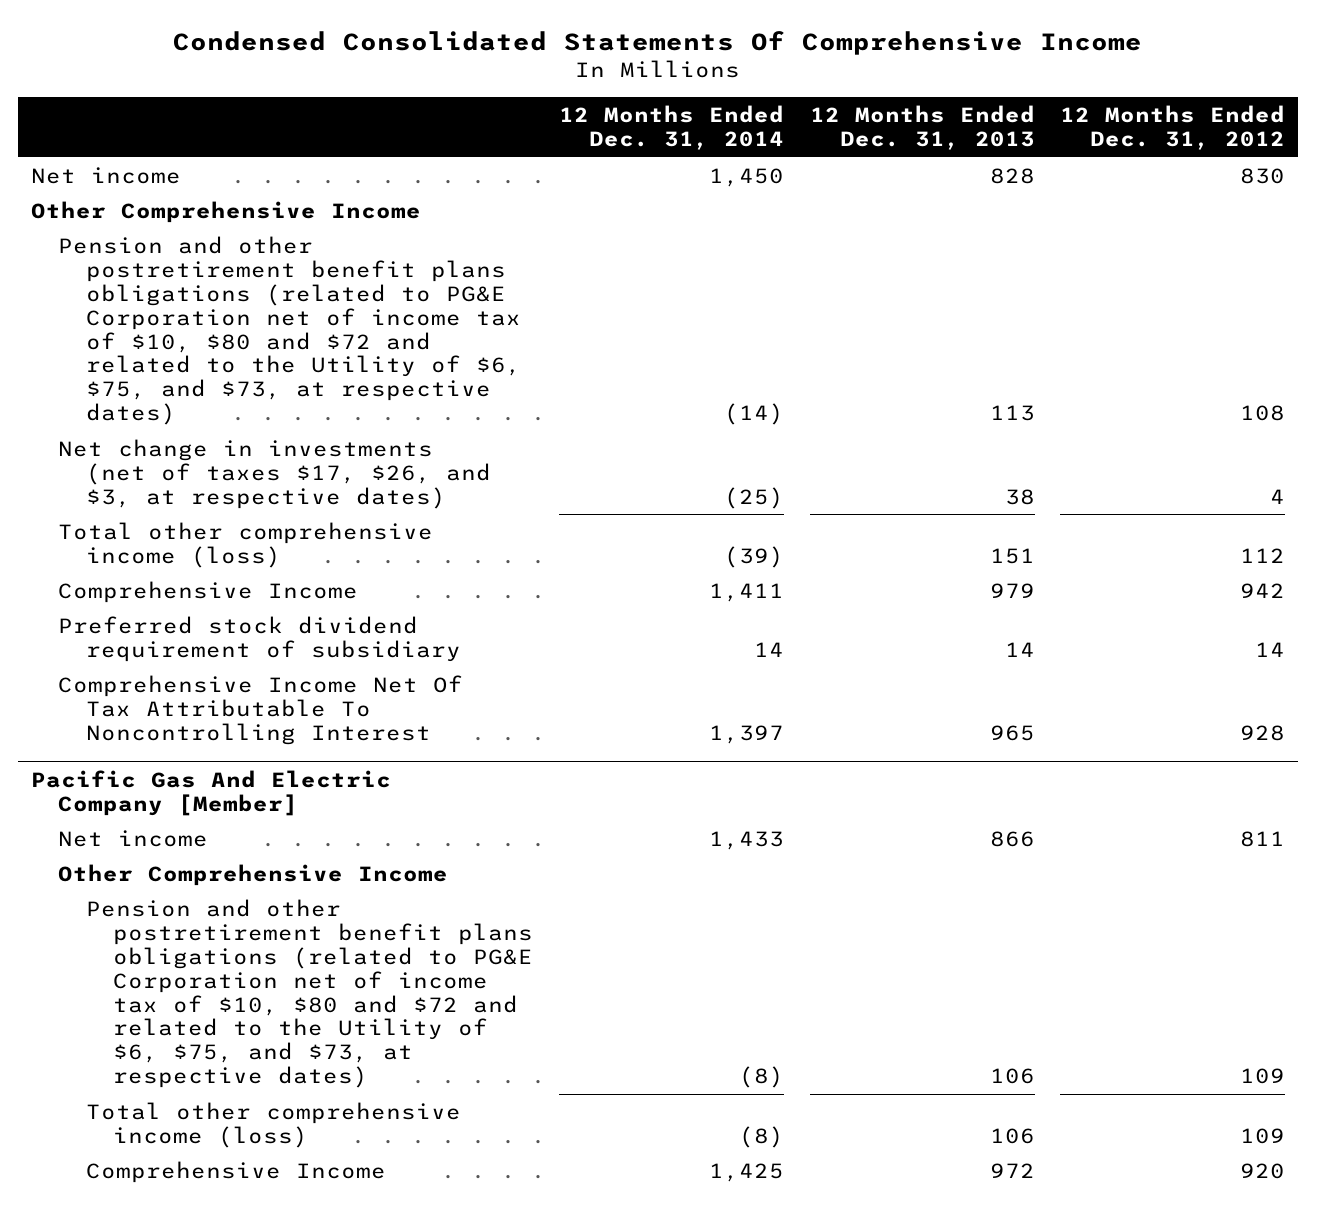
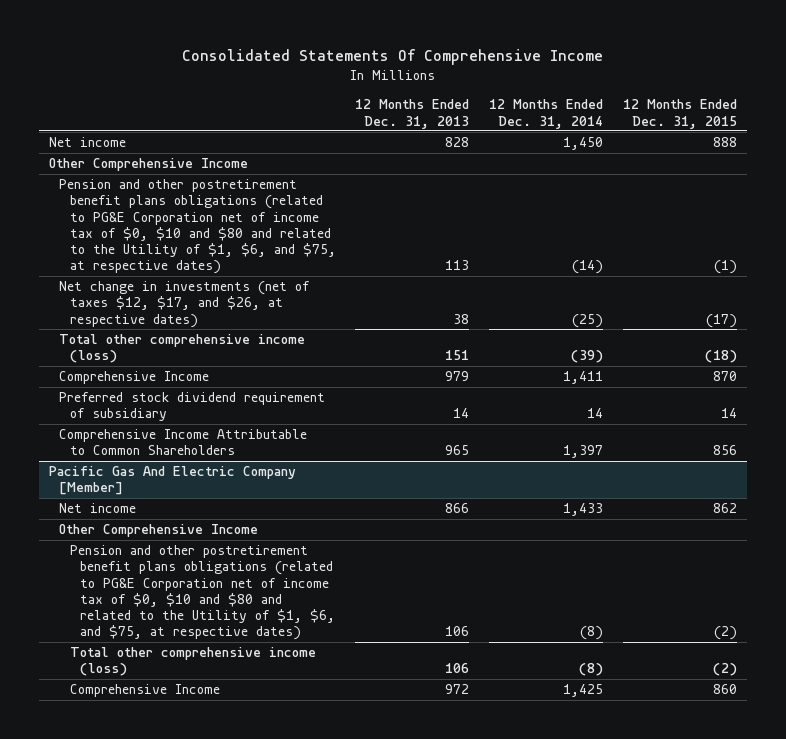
[173,30,1143,55] Condensed Consolidated Statements Of Comprehensive Income -> [182,48,604,65] Consolidated Statements Of Comprehensive Income
[1060,105,1286,151] 12 Months Ended Dec. 31, 2012 -> none
none -> [623,99,738,129] 12 Months Ended Dec. 31, 2015
[58,235,521,426] Pension and other postretirement benefit plans obligations (related to PG&E Corporation net of income tax of $10, $80 and $72 and related to the Utility of $6, $75, and $73, at respective dates) -> [59,179,336,275] Pension and other postretirement benefit plans obligations (related to PG&E Corporation net of income tax of $0, $10 and $80 and related to the Utility of $1, $6, and $75, at respective dates)
[58,438,491,509] Net change in investments (net of taxes $17, $26, and $3, at respective dates) -> [59,281,311,328] Net change in investments (net of taxes $12, $17, and $26, at respective dates)
[58,674,464,745] Comprehensive Income Net Of Tax Attributable To Noncontrolling Interest -> [59,429,308,456] Comprehensive Income Attributable to Common Shareholders
[85,898,534,1089] Pension and other postretirement benefit plans obligations (related to PG&E Corporation net of income tax of $10, $80 and $72 and related to the Utility of $6, $75, and $73, at respective dates) -> [69,545,336,641] Pension and other postretirement benefit plans obligations (related to PG&E Corporation net of income tax of $0, $10 and $80 and related to the Utility of $1, $6, and $75, at respective dates)

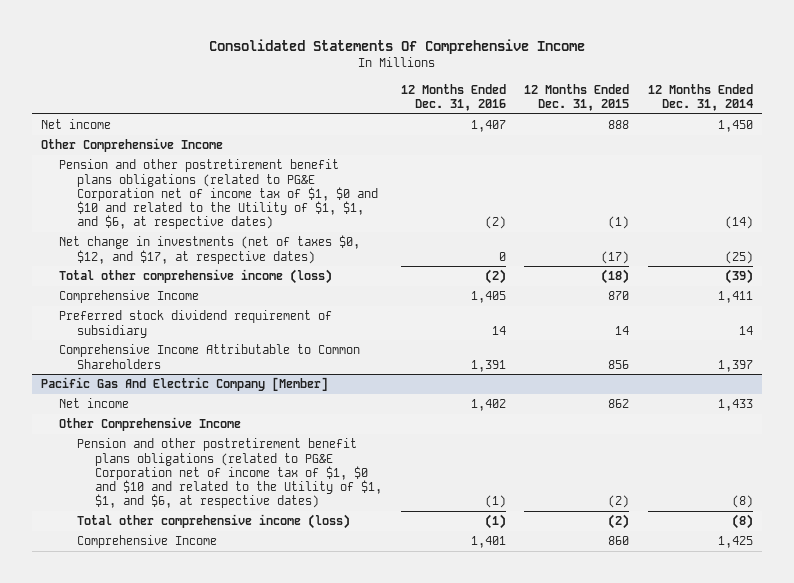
[355,99,470,129] 12 Months Ended Dec. 31, 2013 -> none
none -> [400,83,506,111] 12 Months Ended Dec. 31, 2016
[59,179,336,275] Pension and other postretirement benefit plans obligations (related to PG&E Corporation net of income tax of $0, $10 and $80 and related to the Utility of $1, $6, and $75, at respective dates) -> [59,159,379,229] Pension and other postretirement benefit plans obligations (related to PG&E Corporation net of income tax of $1, $0 and $10 and related to the Utility of $1, $1, and $6, at respective dates)
[59,281,311,328] Net change in investments (net of taxes $12, $17, and $26, at respective dates) -> [59,235,361,264] Net change in investments (net of taxes $0, $12, and $17, at respective dates)
[69,545,336,641] Pension and other postretirement benefit plans obligations (related to PG&E Corporation net of income tax of $0, $10 and $80 and related to the Utility of $1, $6, and $75, at respective dates) -> [77,438,383,508] Pension and other postretirement benefit plans obligations (related to PG&E Corporation net of income tax of $1, $0 and $10 and related to the Utility of $1, $1, and $6, at respective dates)

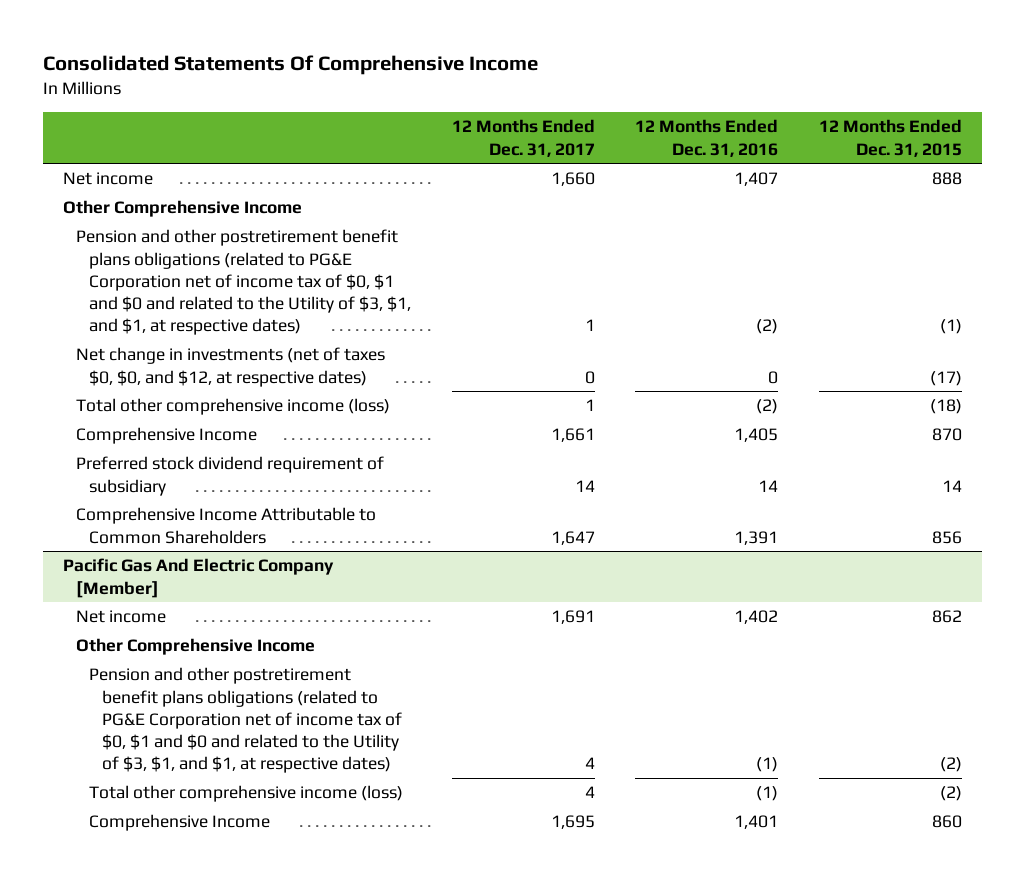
[647,83,753,111] 12 Months Ended Dec. 31, 2014 -> none
none -> [451,119,595,157] 12 Months Ended Dec. 31, 2017
[59,159,379,229] Pension and other postretirement benefit plans obligations (related to PG&E Corporation net of income tax of $1, $0 and $10 and related to the Utility of $1, $1, and $6, at respective dates) -> [76,229,412,336] Pension and other postretirement benefit plans obligations (related to PG&E Corporation net of income tax of $0, $1 and $0 and related to the Utility of $3, $1, and $1, at respective dates)
[59,235,361,264] Net change in investments (net of taxes $0, $12, and $17, at respective dates) -> [76,347,386,387] Net change in investments (net of taxes $0, $0, and $12, at respective dates)
[77,438,383,508] Pension and other postretirement benefit plans obligations (related to PG&E Corporation net of income tax of $1, $0 and $10 and related to the Utility of $1, $1, and $6, at respective dates) -> [89,667,402,774] Pension and other postretirement benefit plans obligations (related to PG&E Corporation net of income tax of $0, $1 and $0 and related to the Utility of $3, $1, and $1, at respective dates)

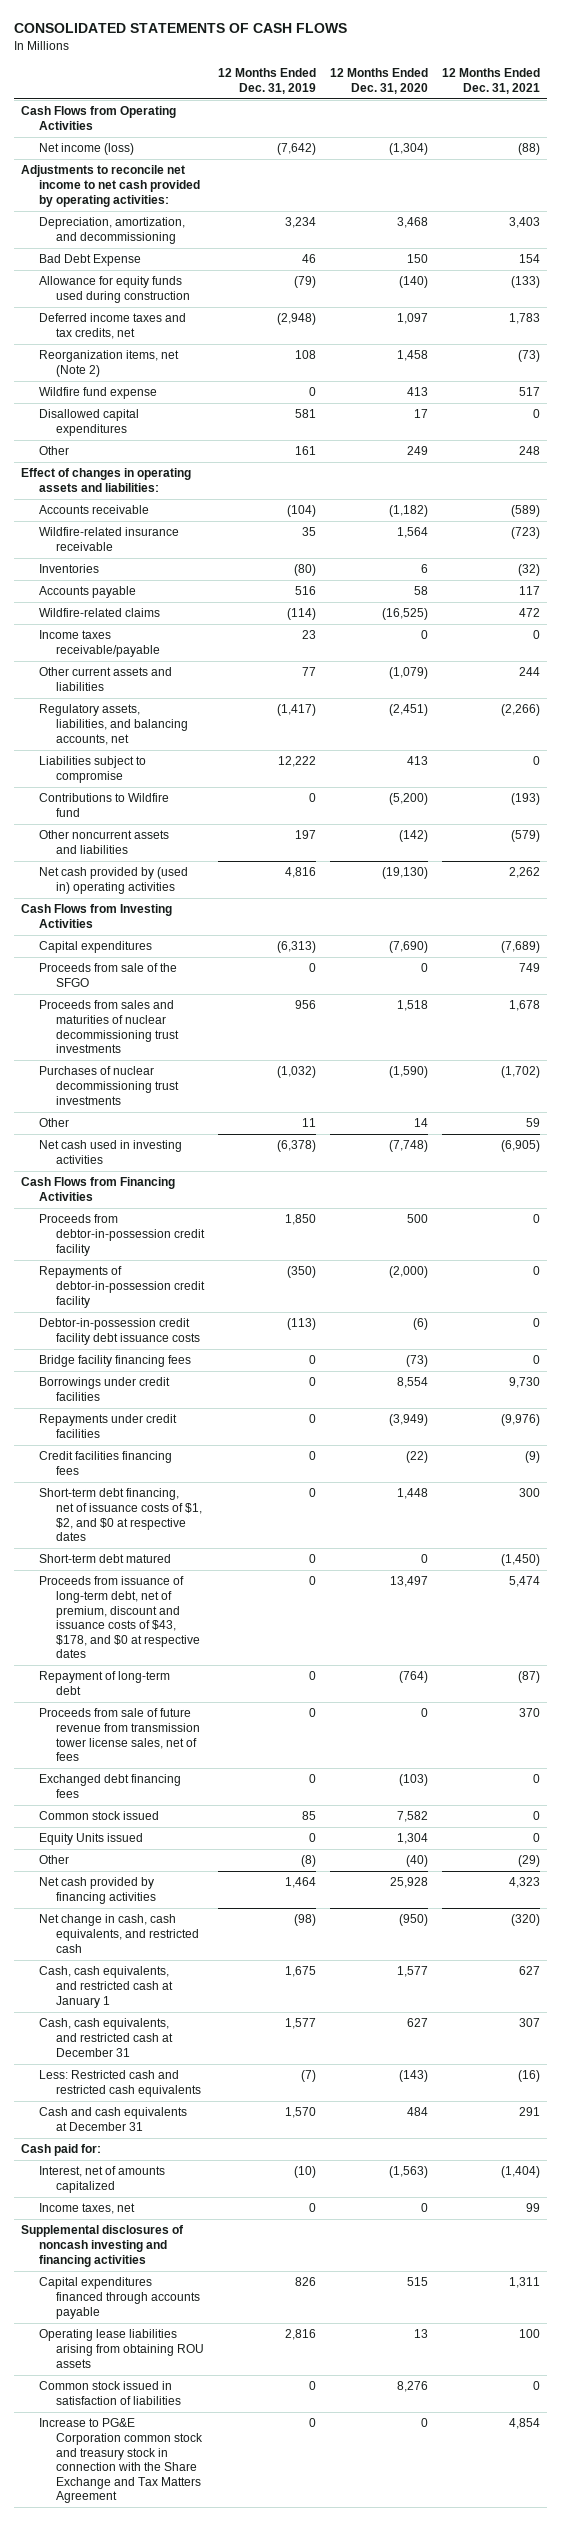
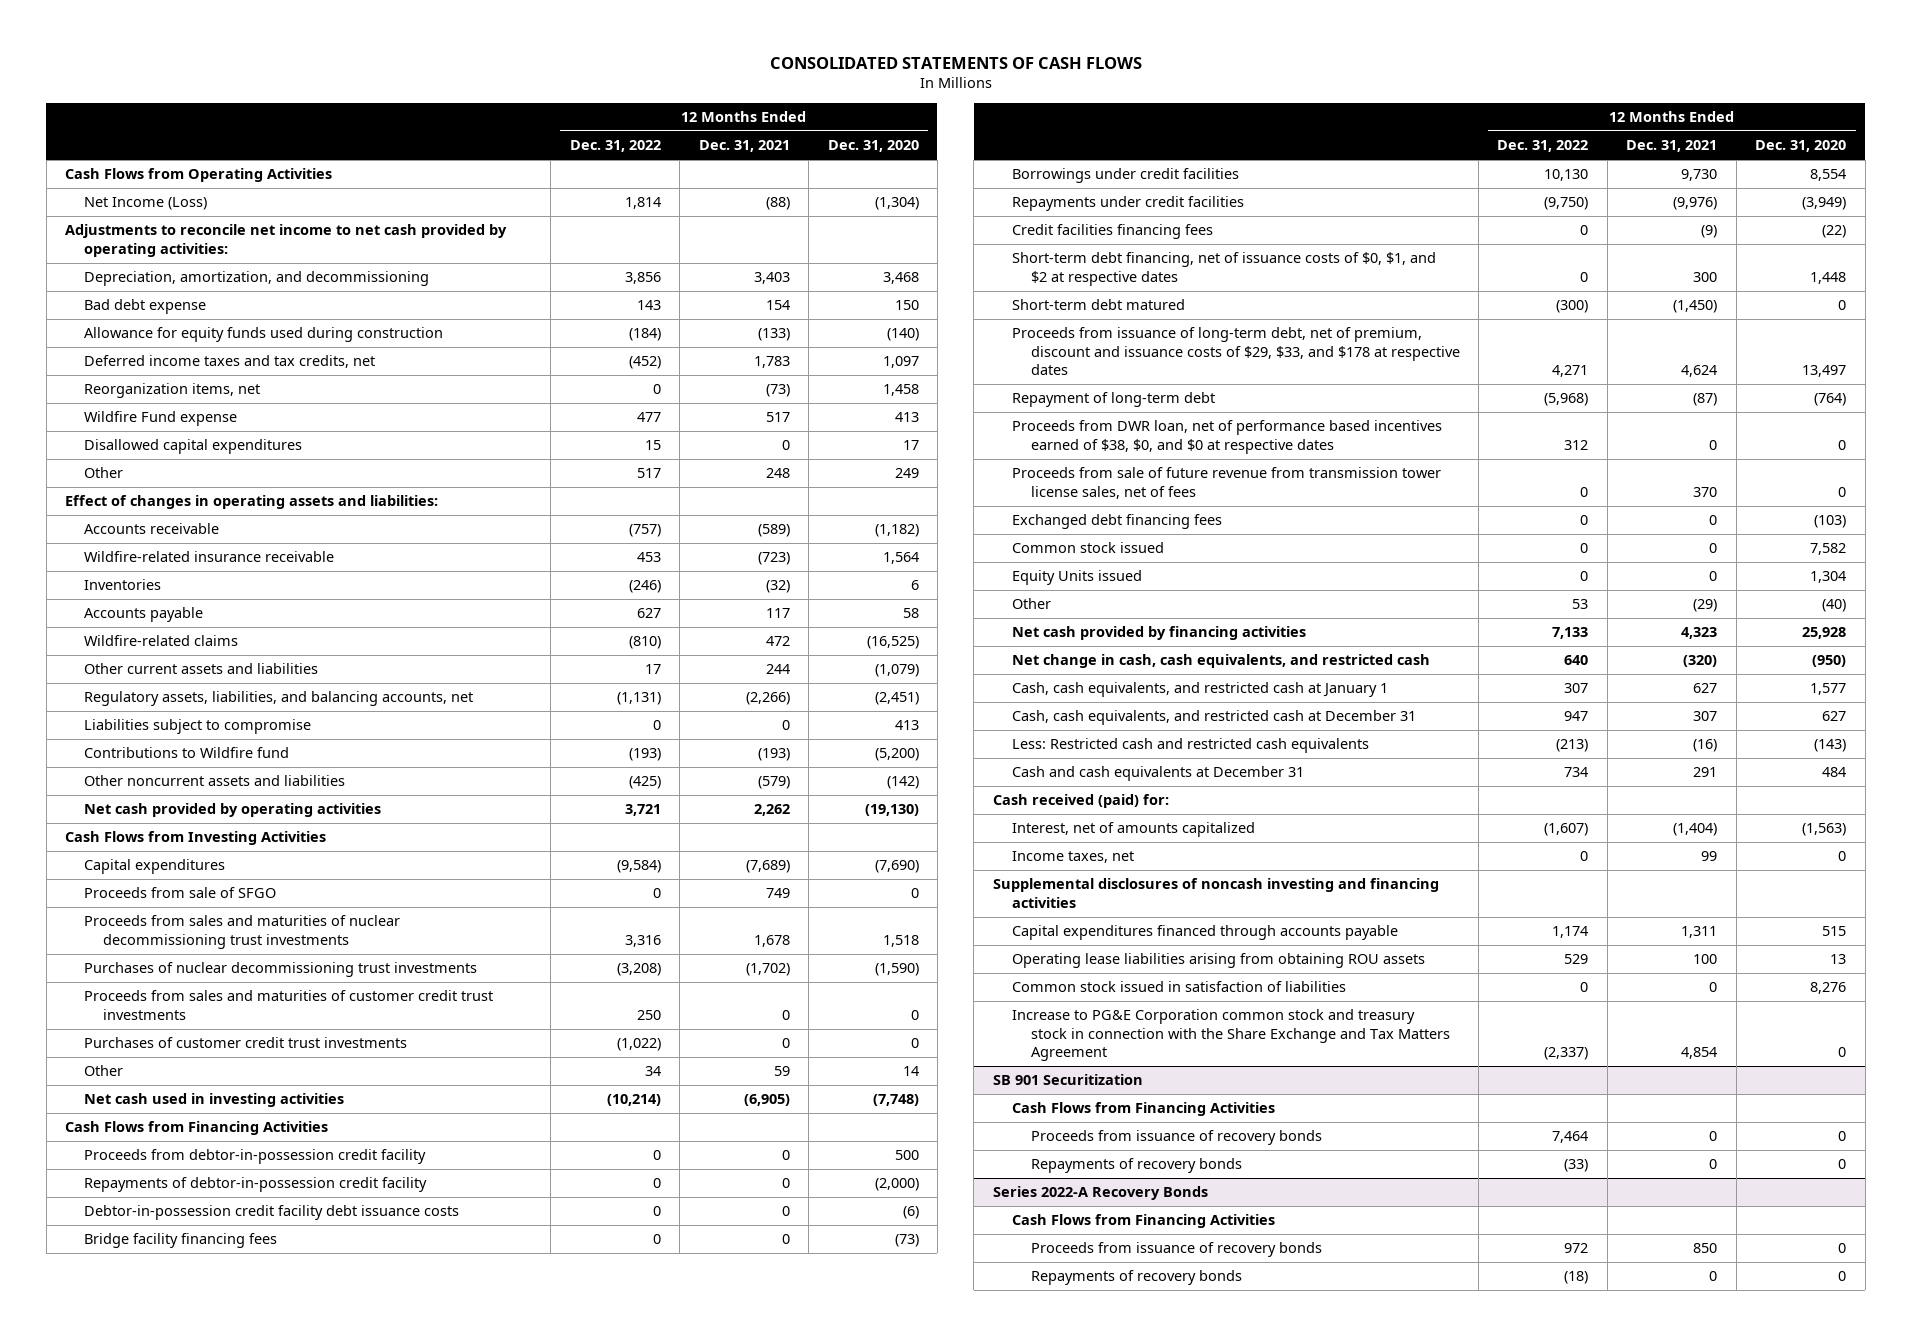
[218,68,317,94] 12 Months Ended Dec. 31, 2019 -> none
none -> [569,140,661,153] Dec. 31, 2022
[38,143,134,156] Net income (loss) -> [83,197,207,211] Net Income (Loss)
[38,254,141,267] Bad Debt Expense -> [83,299,206,315] Bad debt expense
[38,350,179,377] Reorganization items, net (Note 2) -> [83,383,260,399] Reorganization items, net
[38,387,157,400] Wildfire fund expense -> [83,411,237,427] Wildfire Fund expense
[38,630,161,657] Income taxes receivable/payable -> none
[38,867,188,894] Net cash provided by (used in) operating activities -> [83,803,381,818] Net cash provided by operating activities
[38,963,177,987] Proceeds from sale of the SFGO -> [83,887,276,899] Proceeds from sale of SFGO
none -> [83,990,493,1020] Proceeds from sales and maturities of customer credit trust investments
none -> [83,1037,407,1049] Purchases of customer credit trust investments
[38,1488,203,1542] Short-term debt financing, net of issuance costs of $1, $2, and $0 at respective dates -> [1011,252,1436,286] Short-term debt financing, net of issuance costs of $0, $1, and $2 at respective dates
[38,1576,201,1659] Proceeds from issuance of long-term debt, net of premium, discount and issuance costs of $43, $178, and $0 at respective dates -> [1011,327,1460,376] Proceeds from issuance of long-term debt, net of premium, discount and issuance costs of $29, $33, and $178 at respective dates
[508,1576,540,1588] 5,474 -> [1681,365,1718,378] 4,624
none -> [1011,420,1442,454] Proceeds from DWR loan, net of performance based incentives earned of $38, $0, and $0 at respective dates
[20,2144,101,2157] Cash paid for: -> [992,794,1169,809] Cash received (paid) for:
none -> [992,1074,1143,1086] SB 901 Securitization
none -> [1011,1102,1275,1117] Cash Flows from Financing Activities
none -> [1030,1130,1322,1146] Proceeds from issuance of recovery bonds
none -> [1030,1158,1242,1174] Repayments of recovery bonds
none -> [992,1186,1208,1201] Series 2022-A Recovery Bonds
none -> [1011,1214,1275,1229] Cash Flows from Financing Activities
none -> [1030,1242,1322,1258] Proceeds from issuance of recovery bonds
none -> [1030,1270,1242,1286] Repayments of recovery bonds

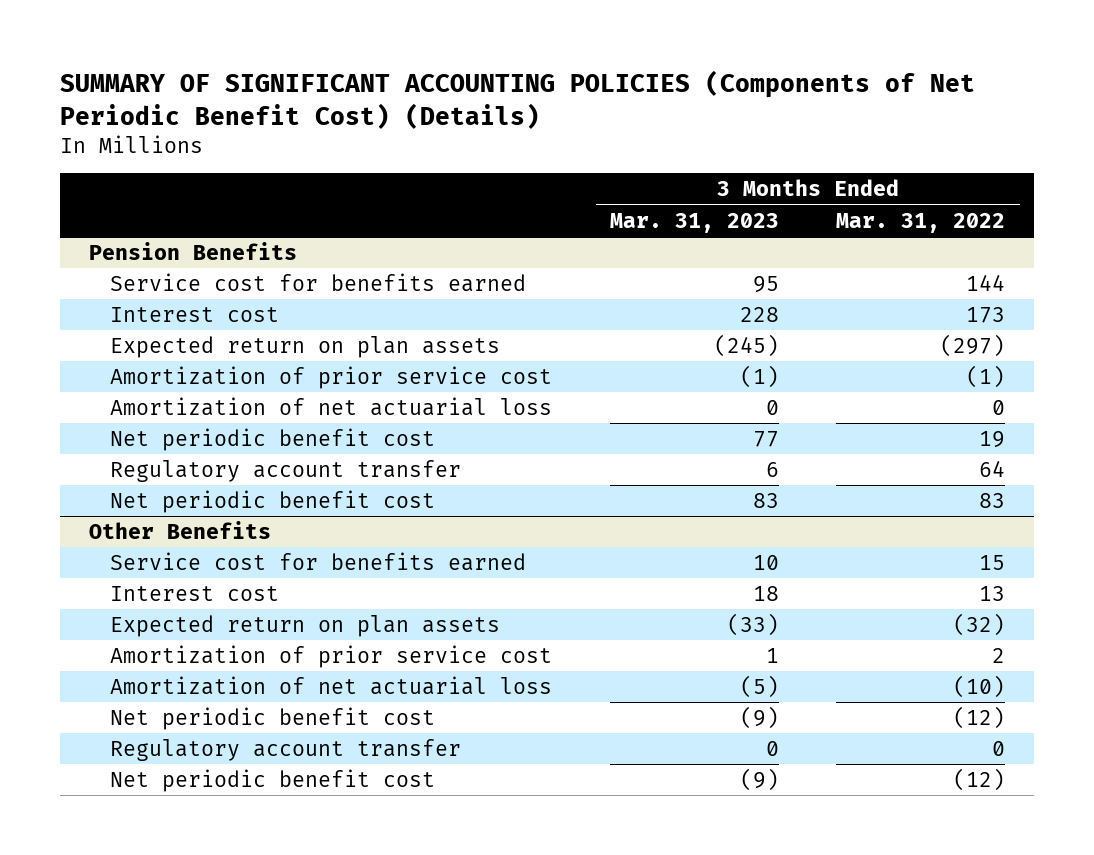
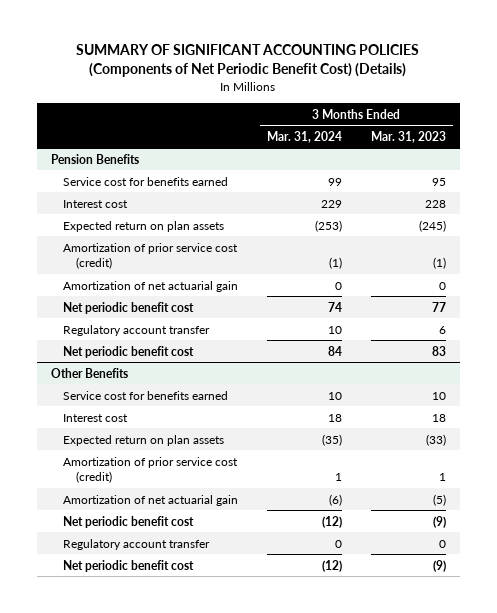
[836,212,1006,233] Mar. 31, 2022 -> none
none -> [267,130,343,143] Mar. 31, 2024
[110,365,553,389] Amortization of prior service cost -> [63,242,239,269] Amortization of prior service cost (credit)
[110,396,553,416] Amortization of net actuarial loss -> [63,280,239,292] Amortization of net actuarial gain
[110,644,553,668] Amortization of prior service cost -> [63,456,239,483] Amortization of prior service cost (credit)
[110,675,553,695] Amortization of net actuarial loss -> [63,494,239,506] Amortization of net actuarial gain

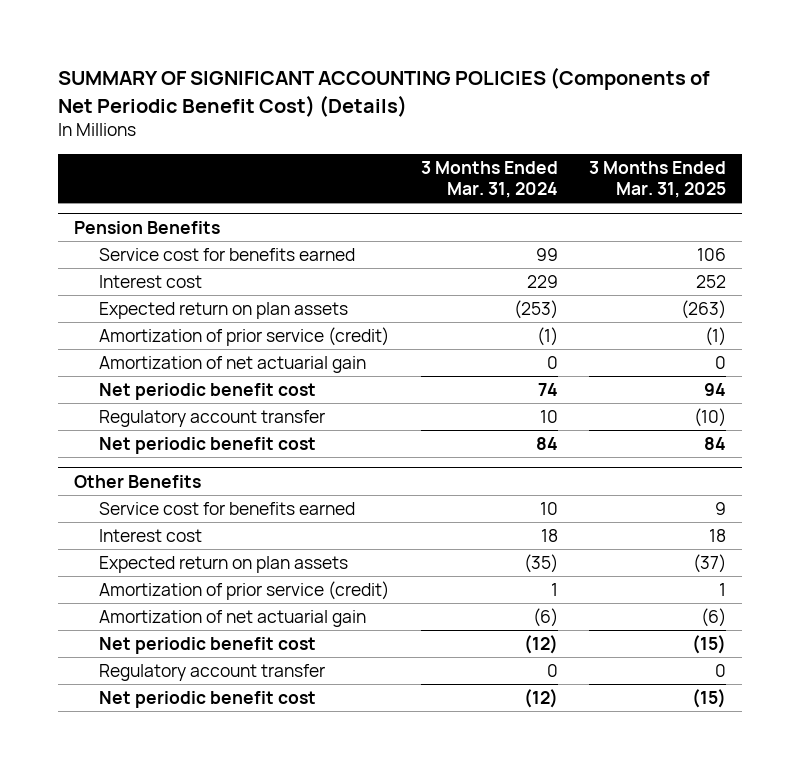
[370,130,446,143] Mar. 31, 2023 -> none
none -> [589,161,727,198] 3 Months Ended Mar. 31, 2025
[63,242,239,269] Amortization of prior service cost (credit) -> [99,327,390,347] Amortization of prior service (credit)
[63,456,239,483] Amortization of prior service cost (credit) -> [99,581,390,601] Amortization of prior service (credit)

